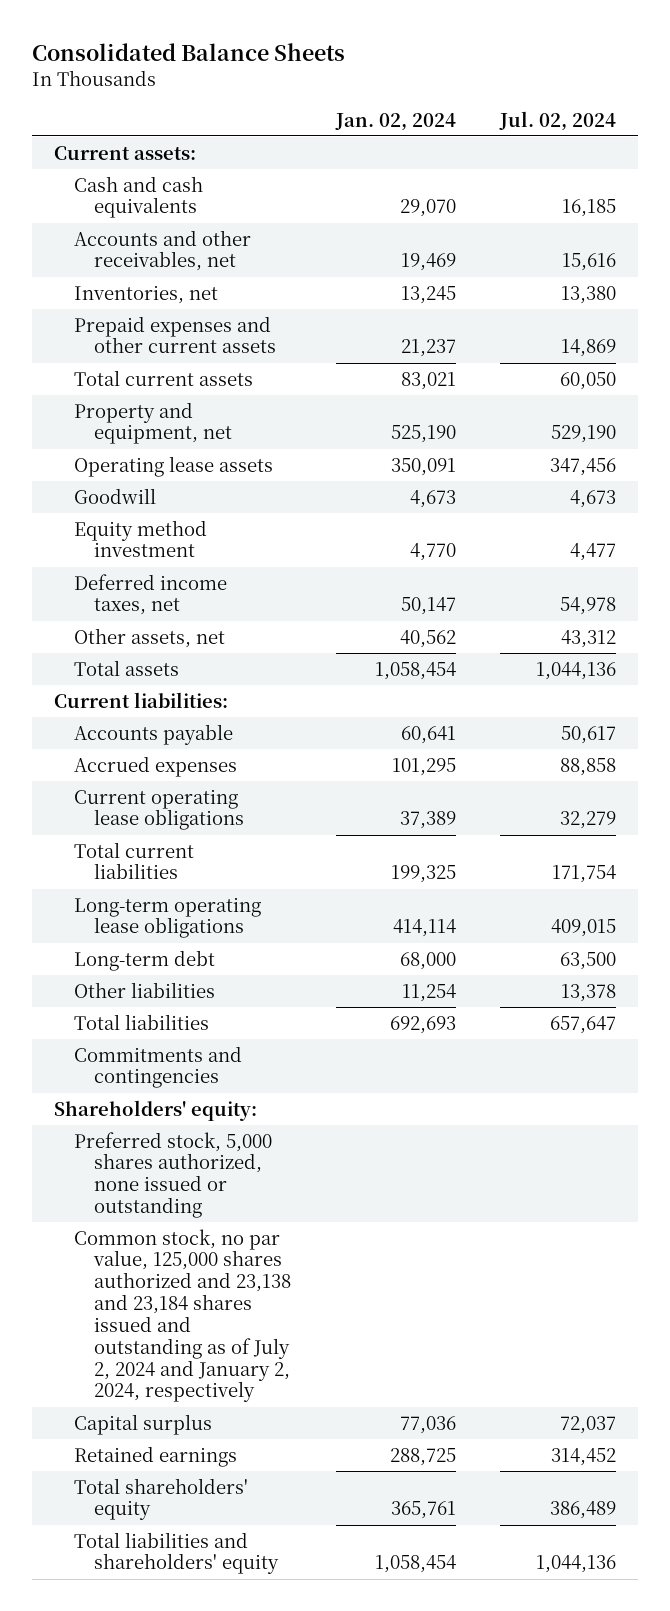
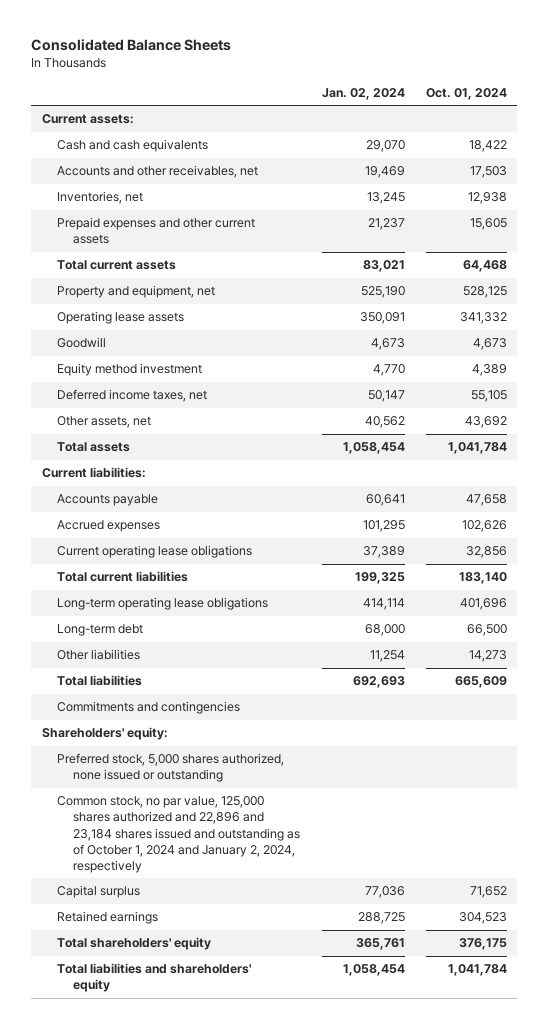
[499,110,617,131] Jul. 02, 2024 -> none
none -> [425,87,507,100] Oct. 01, 2024
[74,1228,292,1403] Common stock, no par value, 125,000 shares authorized and 23,138 and 23,184 shares issued and outstanding as of July 2, 2024 and January 2, 2024, respectively -> [57,796,301,873] Common stock, no par value, 125,000 shares authorized and 22,896 and 23,184 shares issued and outstanding as of October 1, 2024 and January 2, 2024, respectively

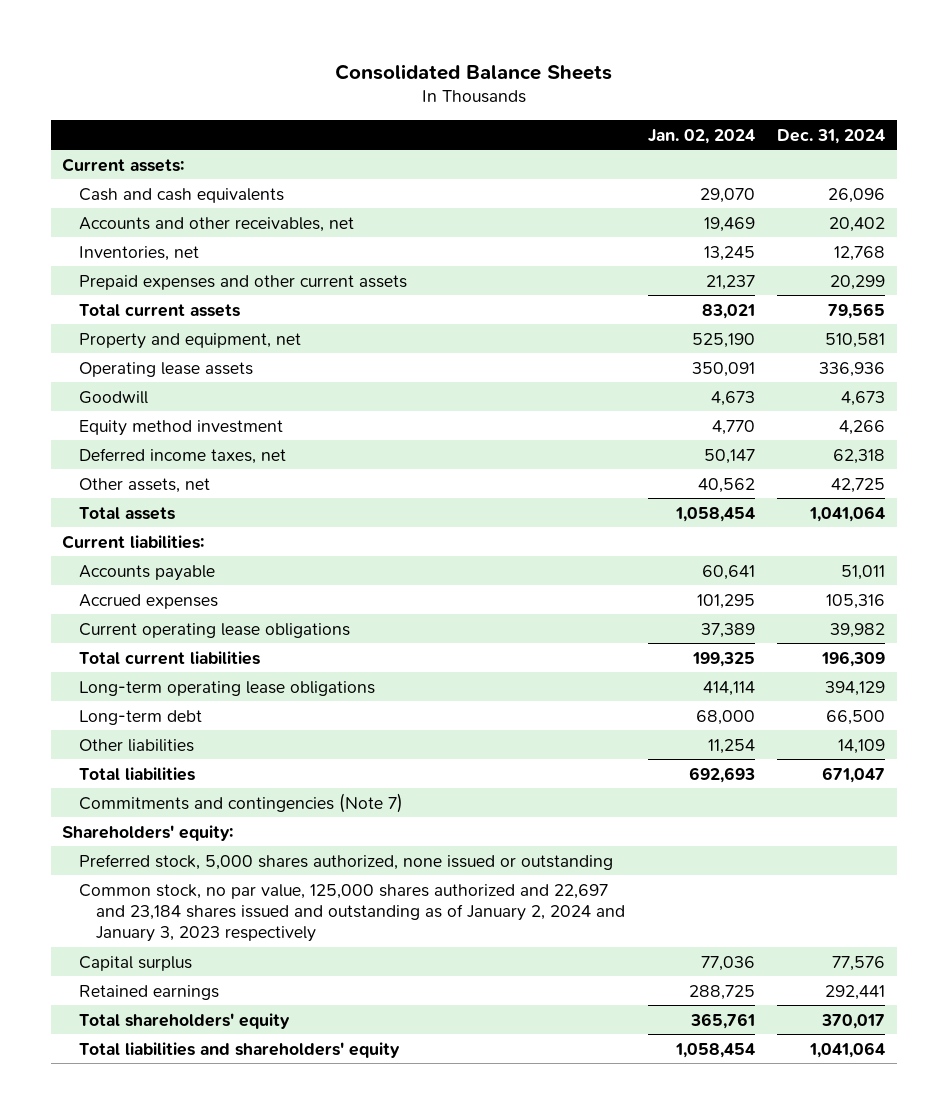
[425,87,507,100] Oct. 01, 2024 -> none
none -> [777,128,886,144] Dec. 31, 2024
[57,701,241,715] Commitments and contingencies -> [79,792,404,813] Commitments and contingencies (Note 7)
[57,796,301,873] Common stock, no par value, 125,000 shares authorized and 22,896 and 23,184 shares issued and outstanding as of October 1, 2024 and January 2, 2024, respectively -> [79,883,625,942] Common stock, no par value, 125,000 shares authorized and 22,697 and 23,184 shares issued and outstanding as of January 2, 2024 and January 3, 2023 respectively

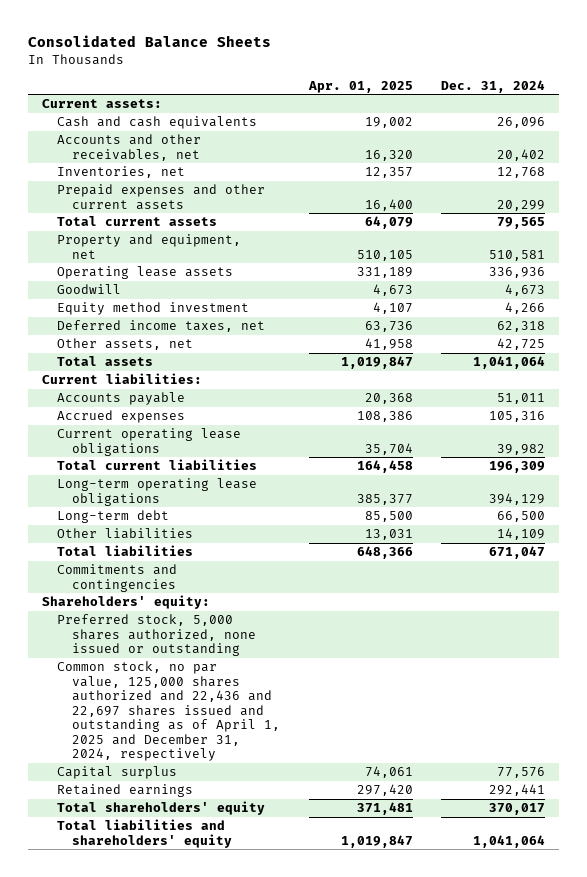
[647,128,755,144] Jan. 02, 2024 -> none
none -> [307,80,413,93] Apr. 01, 2025
[79,792,404,813] Commitments and contingencies (Note 7) -> [57,564,178,592] Commitments and contingencies
[79,883,625,942] Common stock, no par value, 125,000 shares authorized and 22,697 and 23,184 shares issued and outstanding as of January 2, 2024 and January 3, 2023 respectively -> [57,661,281,762] Common stock, no par value, 125,000 shares authorized and 22,436 and 22,697 shares issued and outstanding as of April 1, 2025 and December 31, 2024, respectively

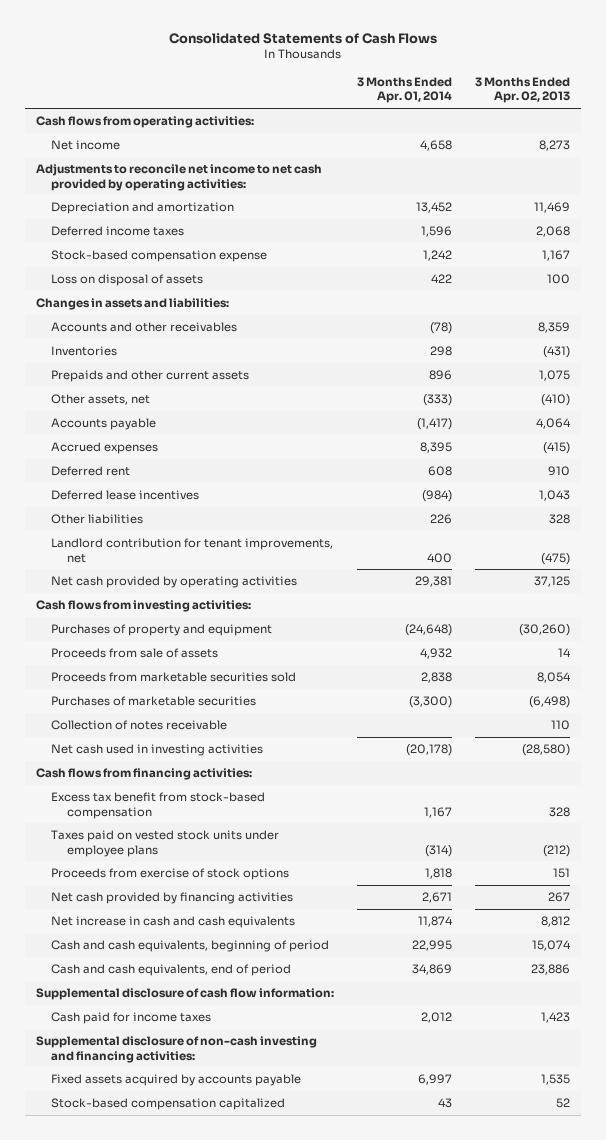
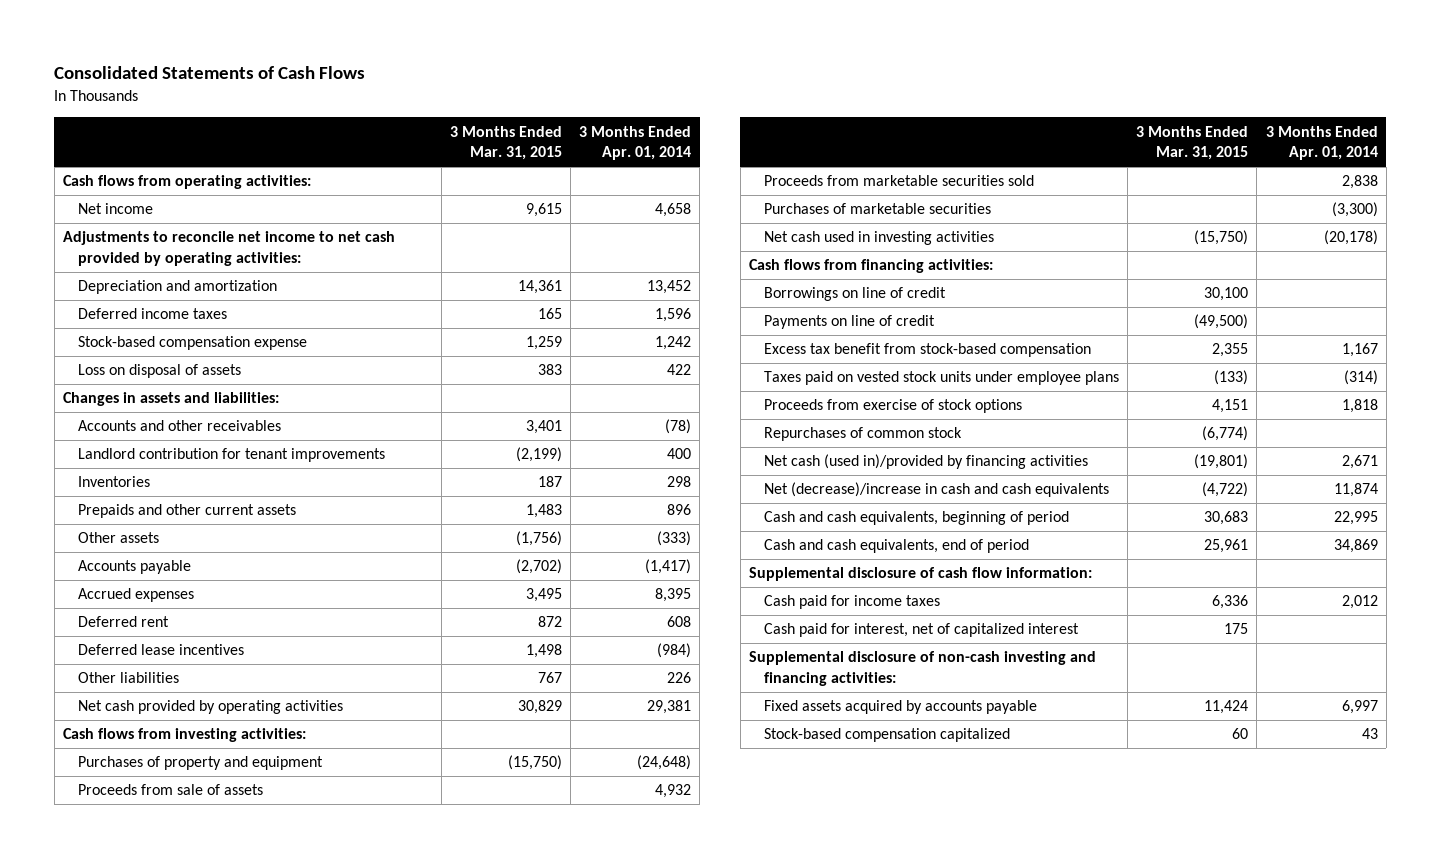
[474,76,570,104] 3 Months Ended Apr. 02, 2013 -> none
none -> [449,125,562,161] 3 Months Ended Mar. 31, 2015
none -> [77,448,385,463] Landlord contribution for tenant improvements
[51,394,151,406] Other assets, net -> [77,532,159,544] Other assets
[51,538,334,563] Landlord contribution for tenant improvements, net -> none
[51,720,228,731] Collection of notes receivable -> none
none -> [764,287,947,302] Borrowings on line of credit
none -> [764,315,936,330] Payments on line of credit
none -> [764,427,963,442] Repurchases of common stock
[51,892,294,905] Net cash provided by financing activities -> [764,454,1089,470] Net cash (used in)/provided by financing activities
[51,916,296,929] Net increase in cash and cash equivalents -> [764,482,1110,498] Net (decrease)/increase in cash and cash equivalents
none -> [764,623,1080,638] Cash paid for interest, net of capitalized interest

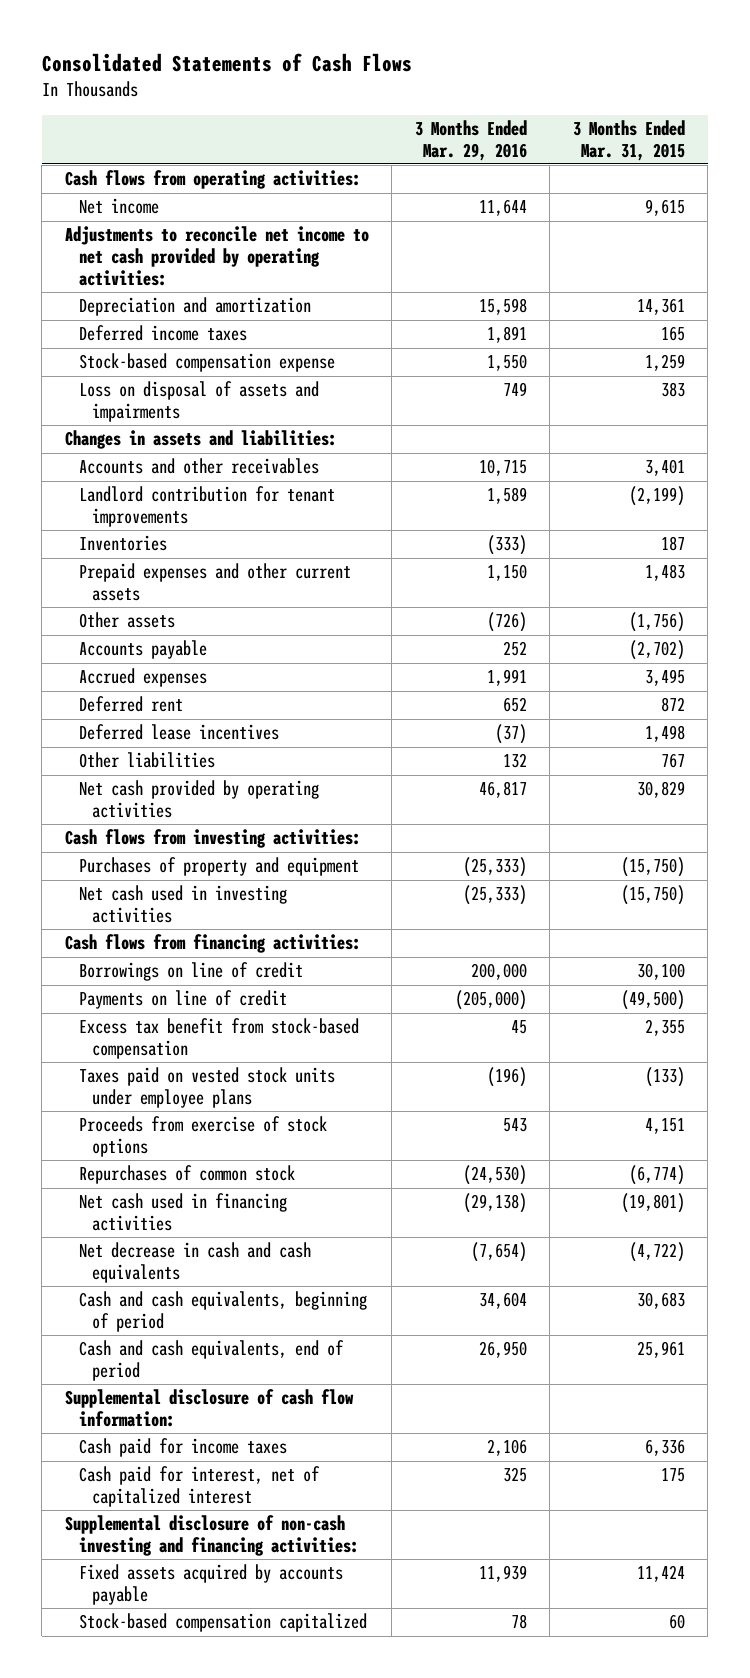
[579,125,692,161] 3 Months Ended Apr. 01, 2014 -> none
none -> [414,119,527,161] 3 Months Ended Mar. 29, 2016
[77,364,241,379] Loss on disposal of assets -> [78,381,319,423] Loss on disposal of assets and impairments
[77,504,296,519] Prepaids and other current assets -> [78,563,351,602] Prepaid expenses and other current assets
[77,784,263,796] Proceeds from sale of assets -> none
[764,175,1035,187] Proceeds from marketable securities sold -> none
[764,203,992,215] Purchases of marketable securities -> none
[764,454,1089,470] Net cash (used in)/provided by financing activities -> [78,1193,287,1232] Net cash used in financing activities
[764,482,1110,498] Net (decrease)/increase in cash and cash equivalents -> [78,1242,311,1284] Net decrease in cash and cash equivalents

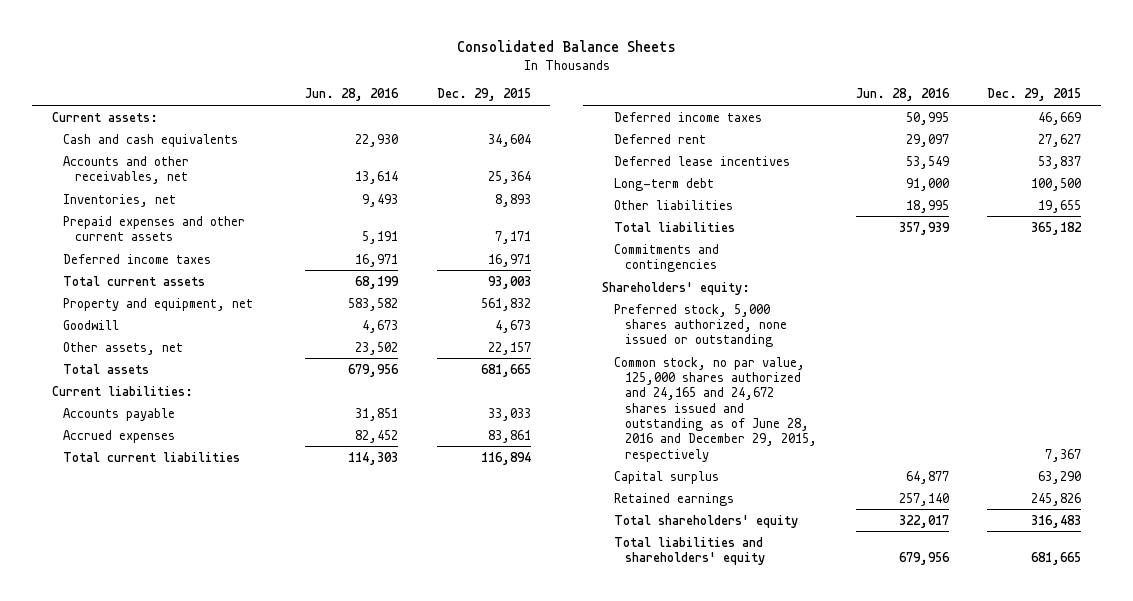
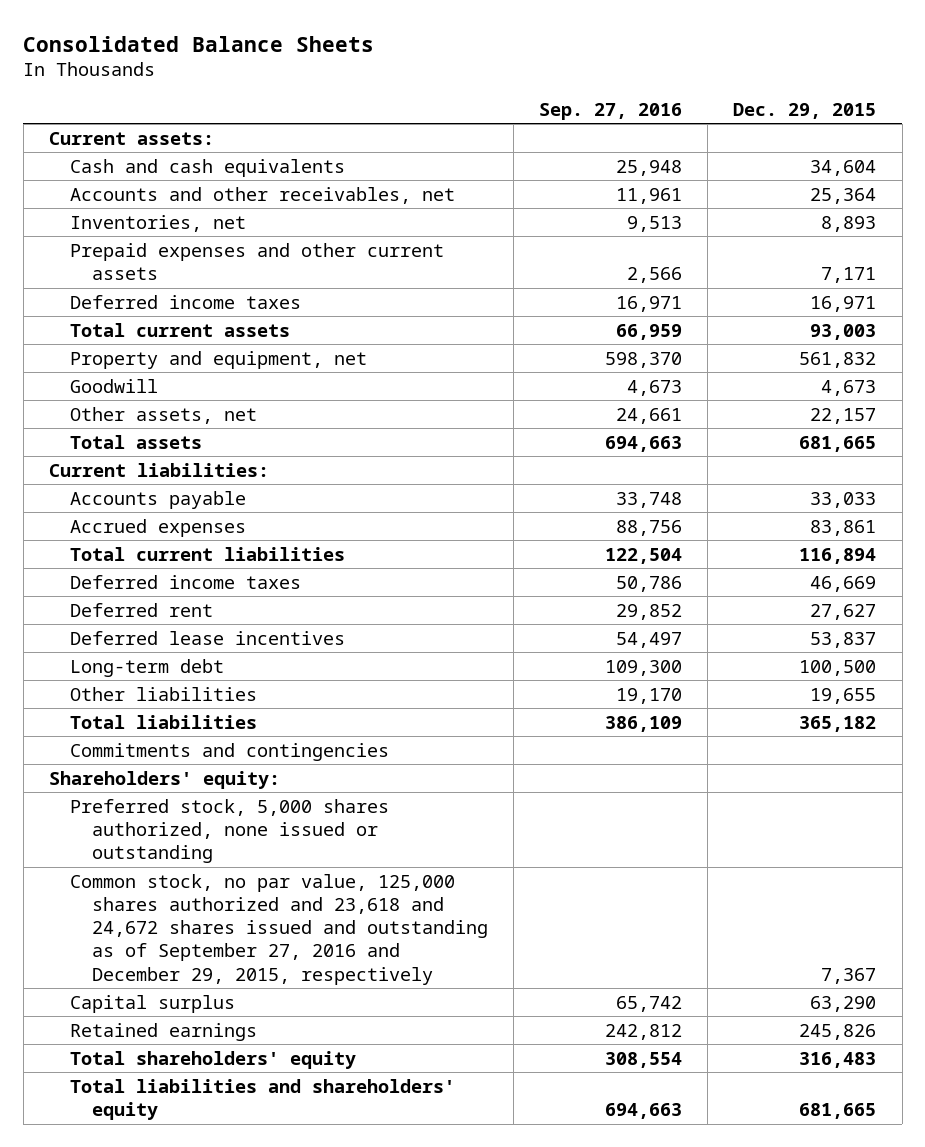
[305,88,400,102] Jun. 28, 2016 -> none
none -> [539,102,683,120] Sep. 27, 2016
[613,356,817,462] Common stock, no par value, 125,000 shares authorized and 24,165 and 24,672 shares issued and outstanding as of June 28, 2016 and December 29, 2015, respectively -> [70,873,488,985] Common stock, no par value, 125,000 shares authorized and 23,618 and 24,672 shares issued and outstanding as of September 27, 2016 and December 29, 2015, respectively

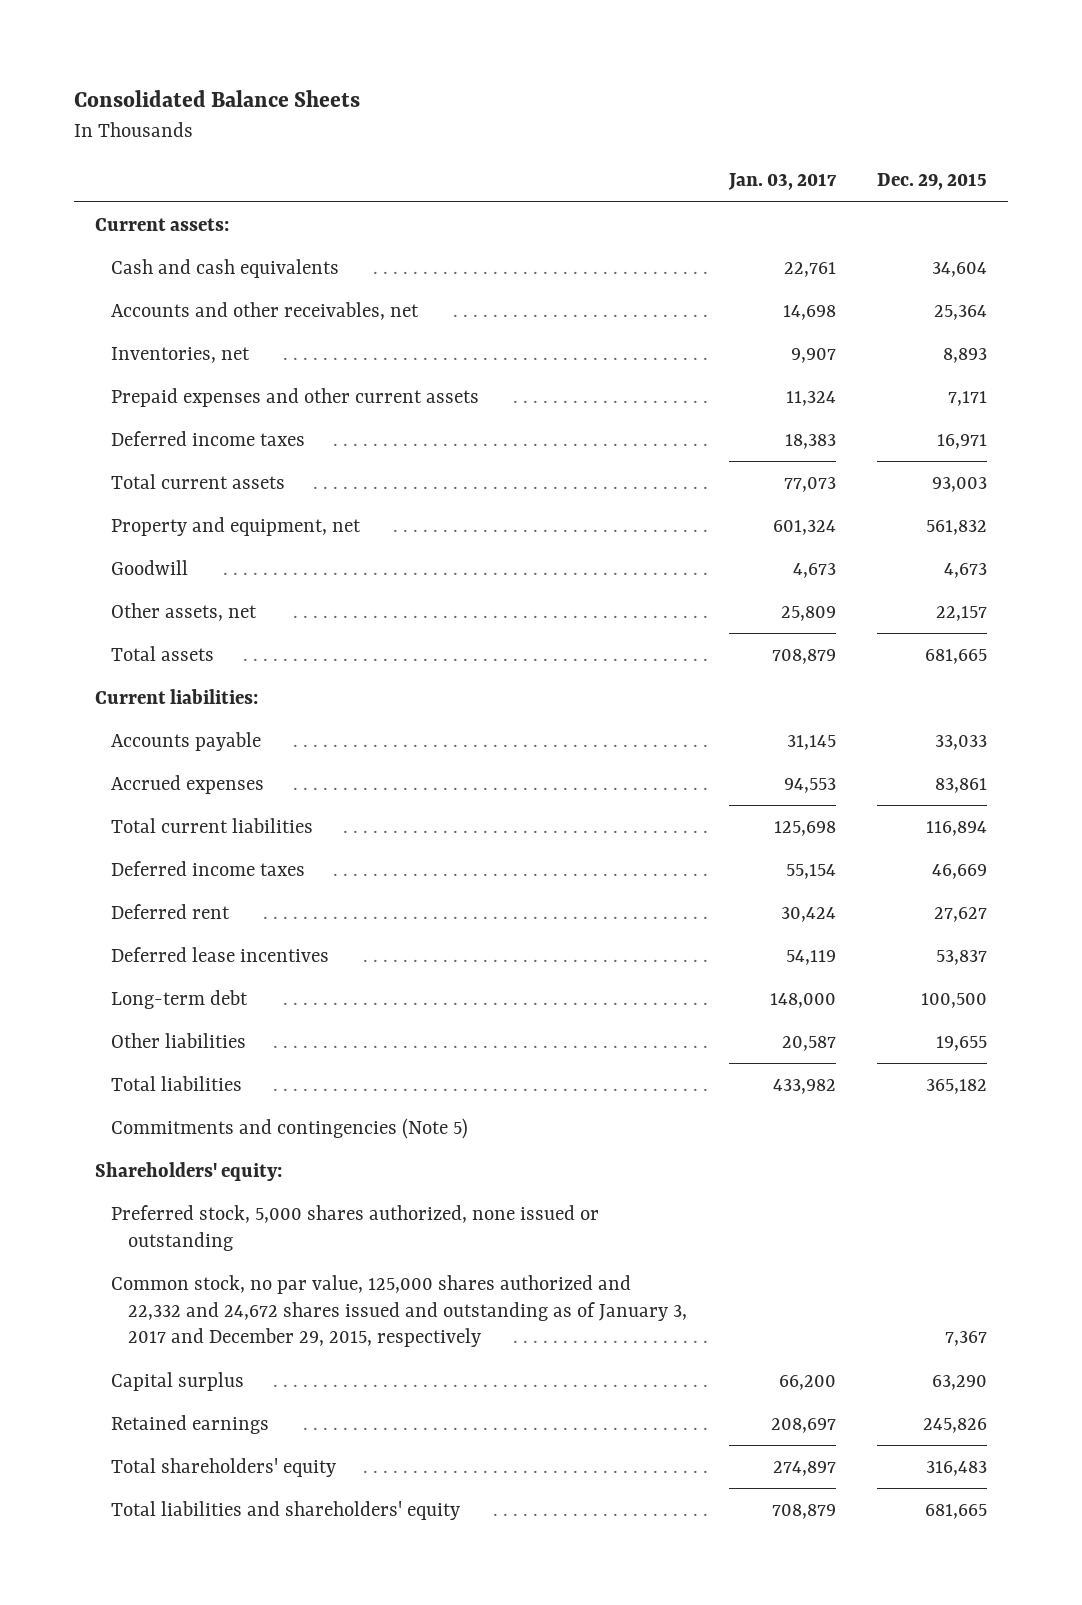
[539,102,683,120] Sep. 27, 2016 -> none
none -> [727,173,837,191] Jan. 03, 2017
[70,742,390,761] Commitments and contingencies -> [111,1117,469,1139] Commitments and contingencies (Note 5)
[70,873,488,985] Common stock, no par value, 125,000 shares authorized and 23,618 and 24,672 shares issued and outstanding as of September 27, 2016 and December 29, 2015, respectively -> [111,1274,688,1348] Common stock, no par value, 125,000 shares authorized and 22,332 and 24,672 shares issued and outstanding as of January 3, 2017 and December 29, 2015, respectively

